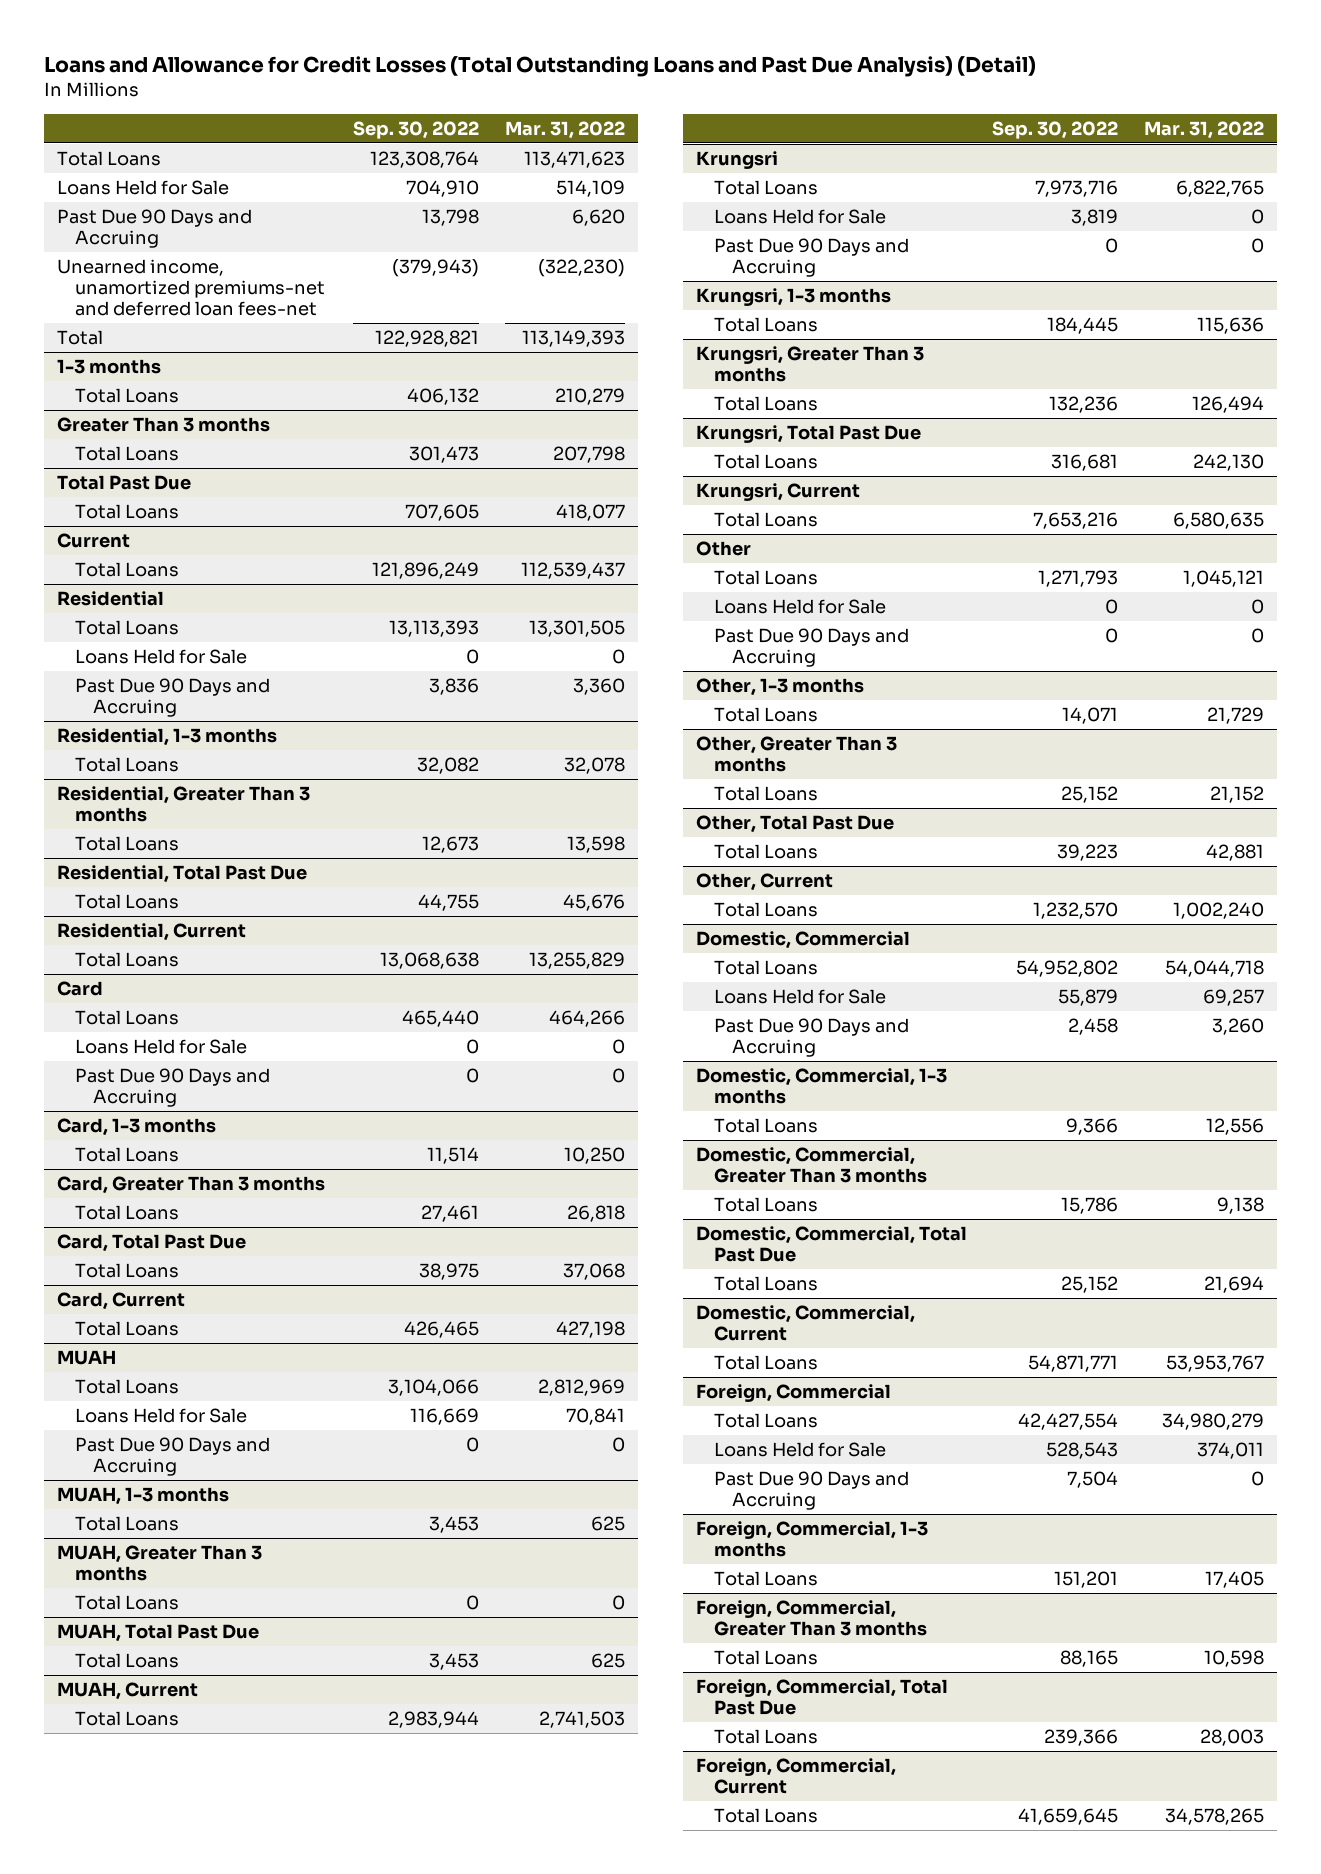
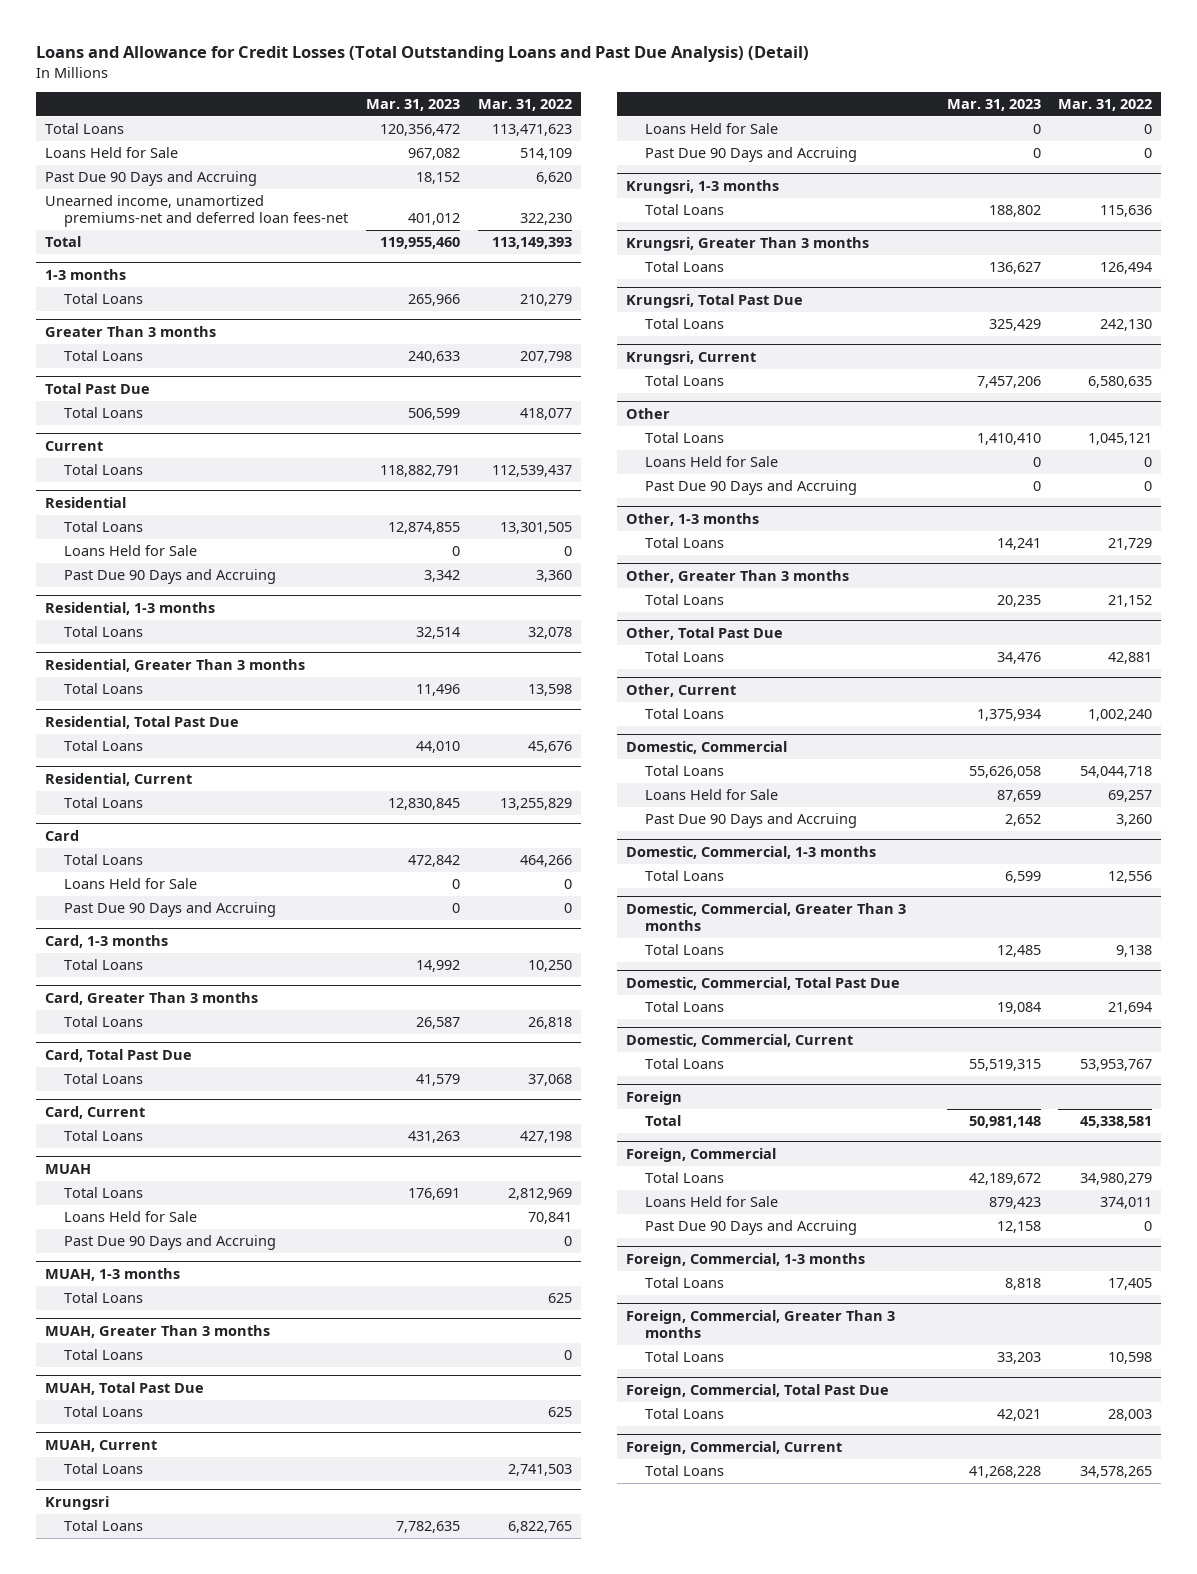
[353,120,480,139] Sep. 30, 2022 -> none
none -> [365,99,460,112] Mar. 31, 2023
[538,259,626,278] (322,230) -> [519,213,572,226] 322,230
none -> [625,1090,682,1105] Foreign
none -> [644,1115,681,1127] Total

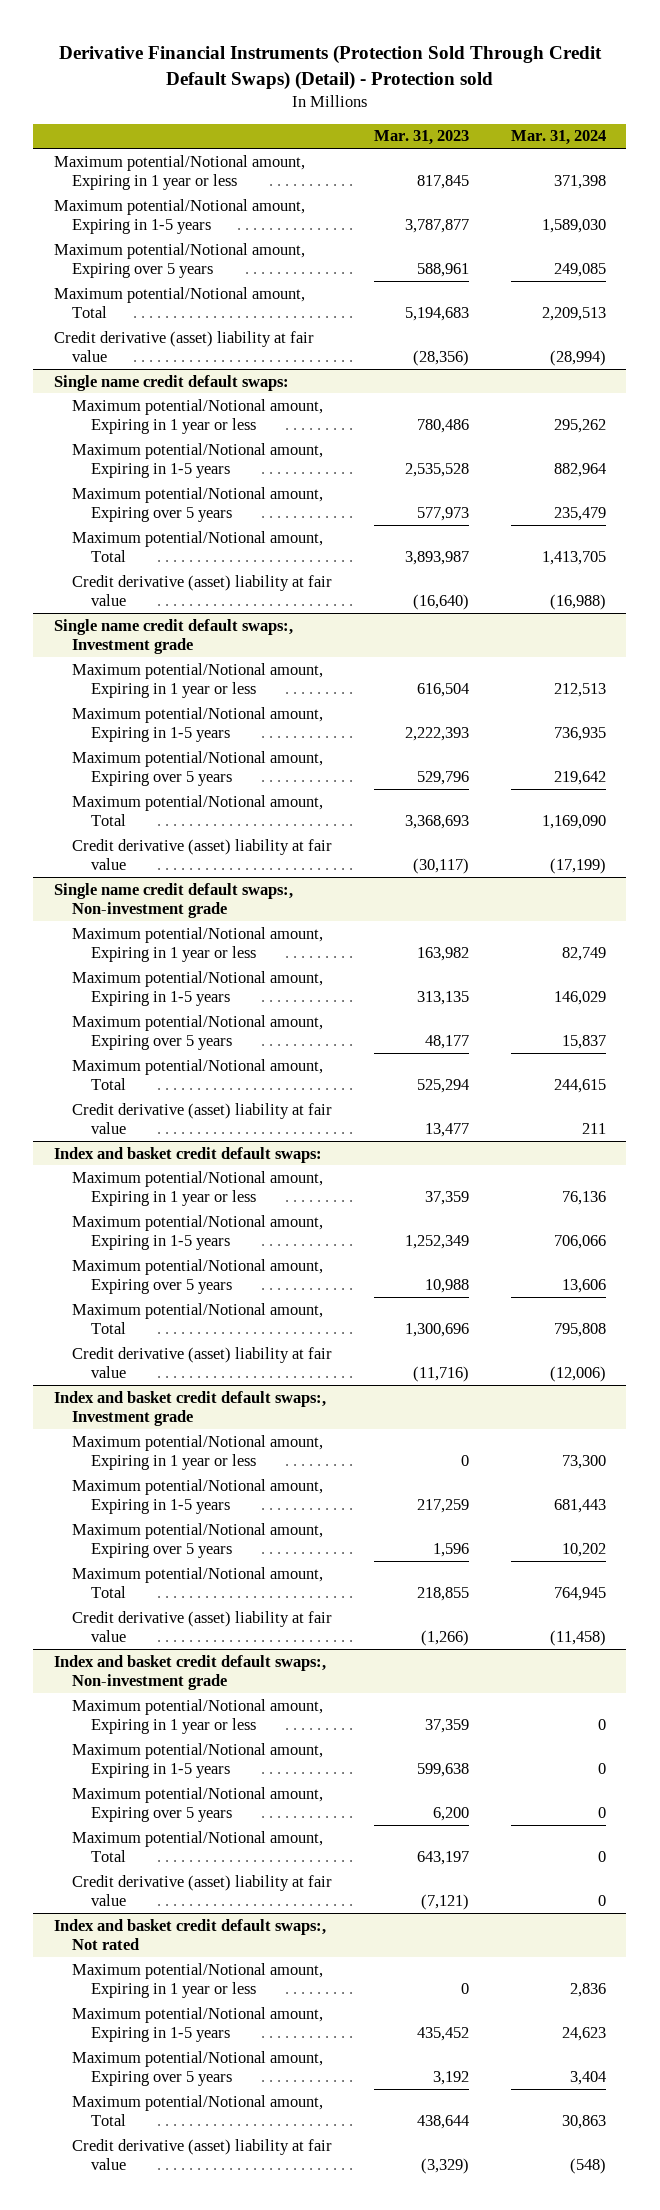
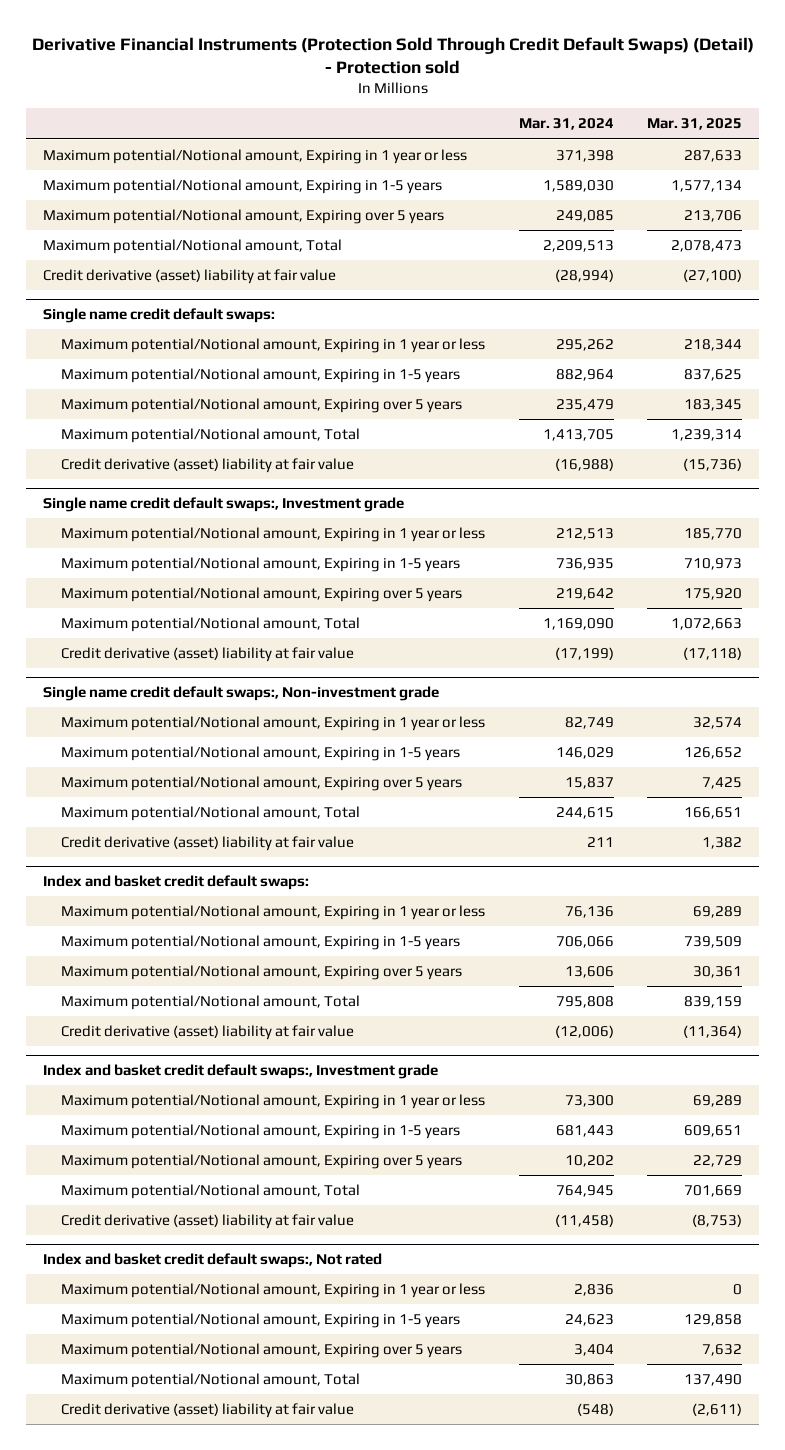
[374,130,470,146] Mar. 31, 2023 -> none
none -> [647,118,743,131] Mar. 31, 2025
[53,1654,326,1690] Index and basket credit default swaps:, Non-investment grade -> none
[72,1698,324,1734] Maximum potential/Notional amount, Expiring in 1 year or less -> none
[72,1742,324,1778] Maximum potential/Notional amount, Expiring in 1-5 years -> none
[72,1786,324,1822] Maximum potential/Notional amount, Expiring over 5 years -> none
[72,1830,324,1862] Maximum potential/Notional amount, Total -> none
[72,1874,333,1906] Credit derivative (asset) liability at fair value -> none

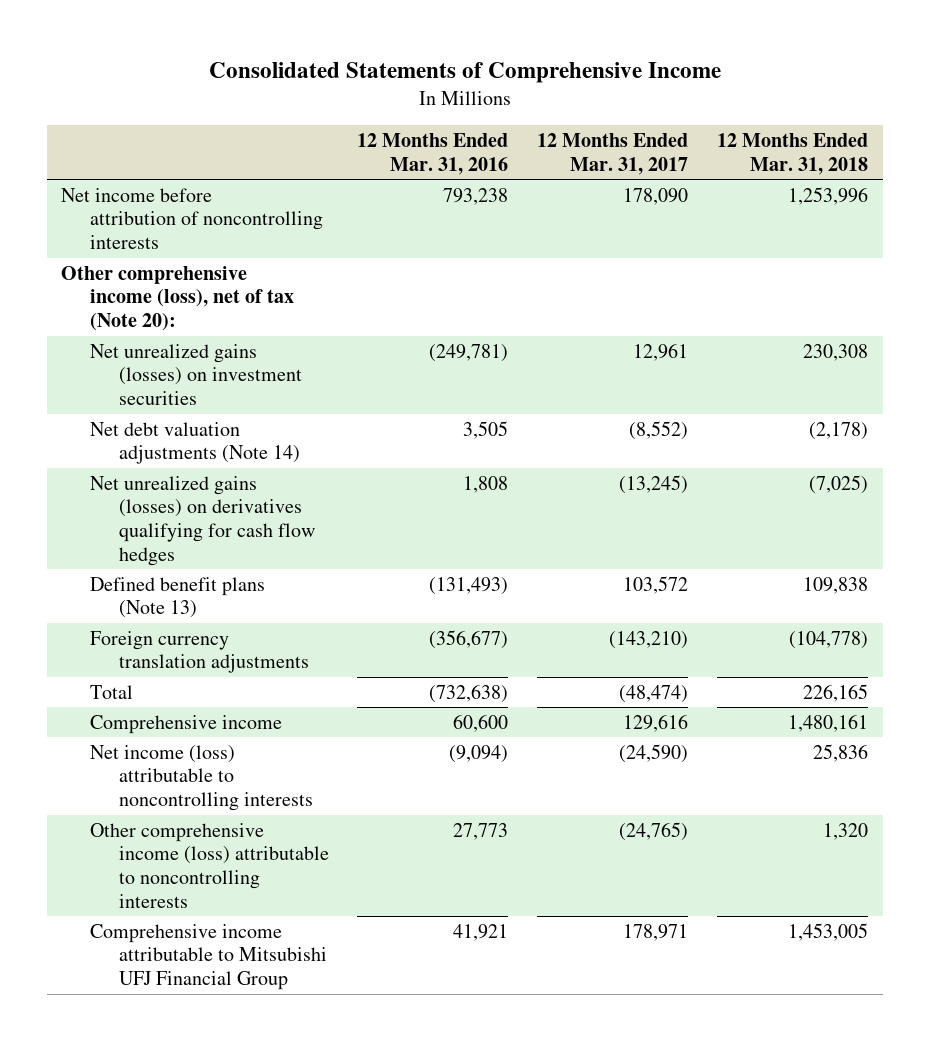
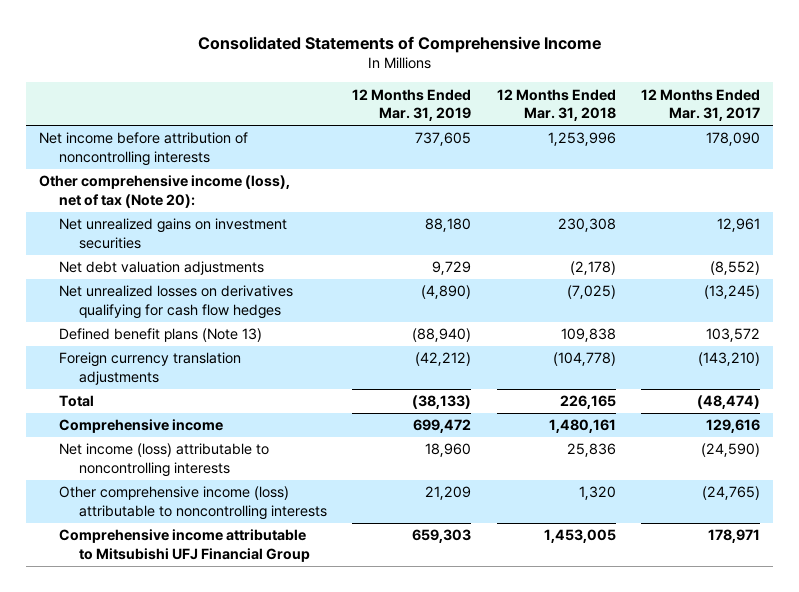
[357,133,509,175] 12 Months Ended Mar. 31, 2016 -> none
none -> [352,88,472,122] 12 Months Ended Mar. 31, 2019
[89,343,302,405] Net unrealized gains (losses) on investment securities -> [58,218,287,249] Net unrealized gains on investment securities
[89,421,300,465] Net debt valuation adjustments (Note 14) -> [58,261,264,276] Net debt valuation adjustments
[89,475,315,566] Net unrealized gains (losses) on derivatives qualifying for cash flow hedges -> [58,285,293,319] Net unrealized losses on derivatives qualifying for cash flow hedges

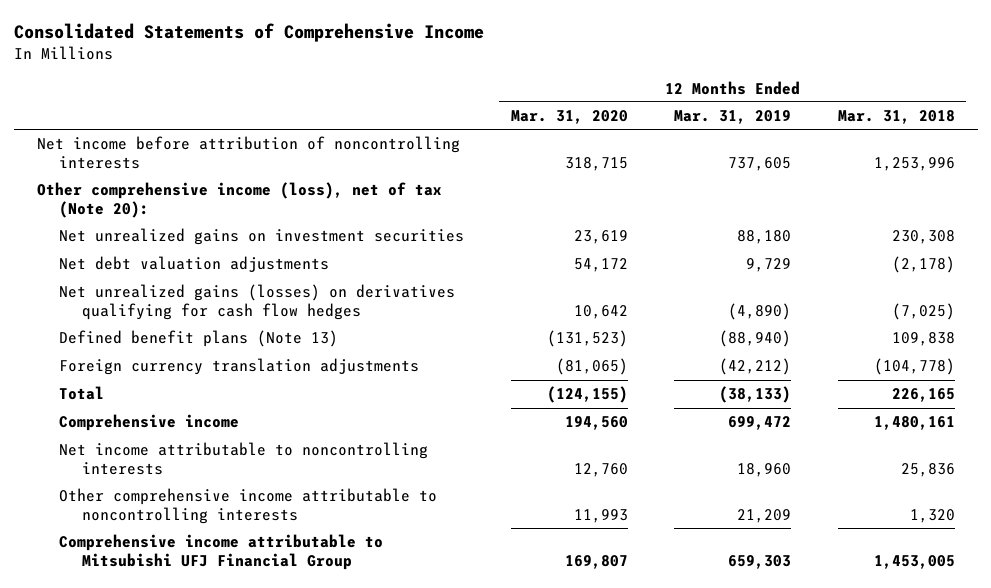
[641,88,761,122] 12 Months Ended Mar. 31, 2017 -> none
none -> [510,110,628,125] Mar. 31, 2020
[58,285,293,319] Net unrealized losses on derivatives qualifying for cash flow hedges -> [59,284,456,321] Net unrealized gains (losses) on derivatives qualifying for cash flow hedges
[58,443,269,477] Net income (loss) attributable to noncontrolling interests -> [59,442,429,476] Net income attributable to noncontrolling interests
[58,486,327,520] Other comprehensive income (loss) attributable to noncontrolling interests -> [59,488,438,525] Other comprehensive income attributable to noncontrolling interests

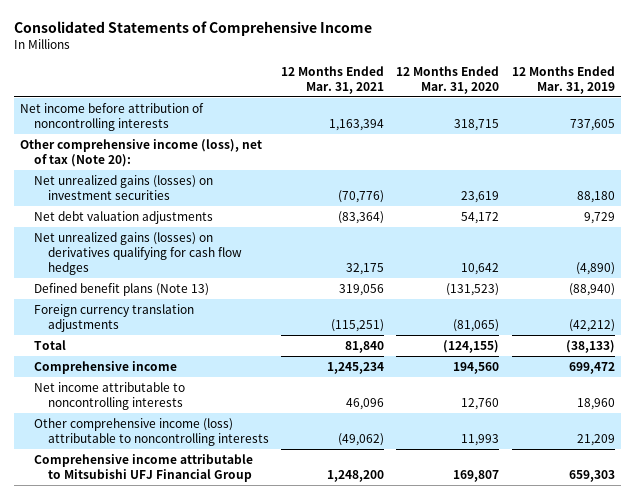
[837,110,955,125] Mar. 31, 2018 -> none
none -> [281,66,385,94] 12 Months Ended Mar. 31, 2021
[59,228,465,246] Net unrealized gains on investment securities -> [33,174,213,200] Net unrealized gains (losses) on investment securities
[59,488,438,525] Other comprehensive income attributable to noncontrolling interests -> [33,417,269,446] Other comprehensive income (loss) attributable to noncontrolling interests

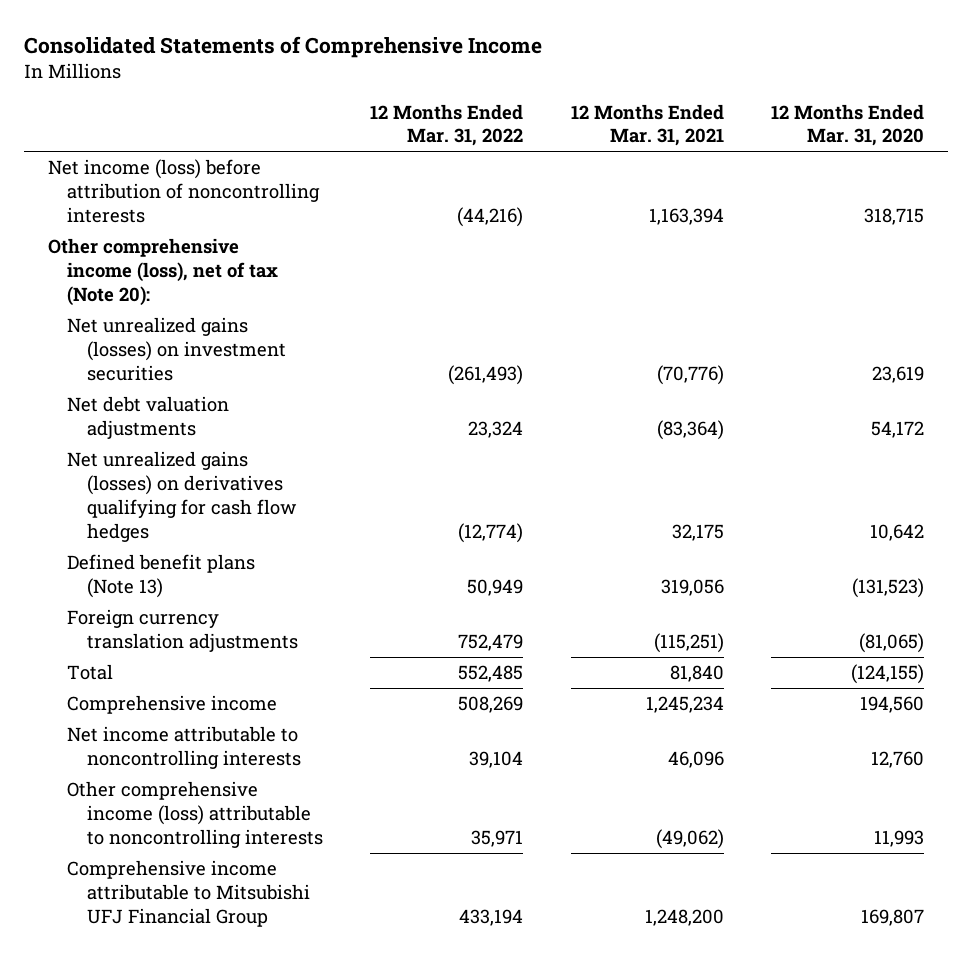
[511,66,615,94] 12 Months Ended Mar. 31, 2019 -> none
none -> [370,103,524,147] 12 Months Ended Mar. 31, 2022
[20,102,205,131] Net income before attribution of noncontrolling interests -> [47,159,321,224] Net income (loss) before attribution of noncontrolling interests

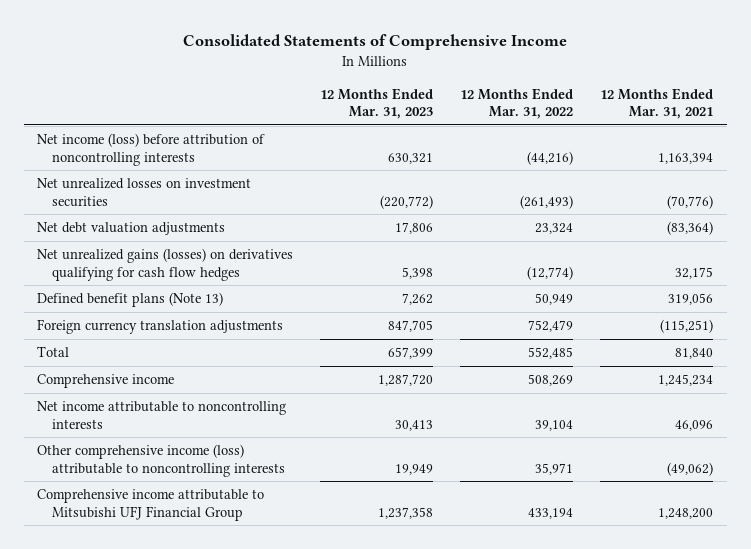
[771,103,925,147] 12 Months Ended Mar. 31, 2020 -> none
none -> [320,87,434,120] 12 Months Ended Mar. 31, 2023
[47,238,279,307] Other comprehensive income (loss), net of tax (Note 20): -> none
[67,317,286,382] Net unrealized gains (losses) on investment securities -> [37,178,252,207] Net unrealized losses on investment securities

